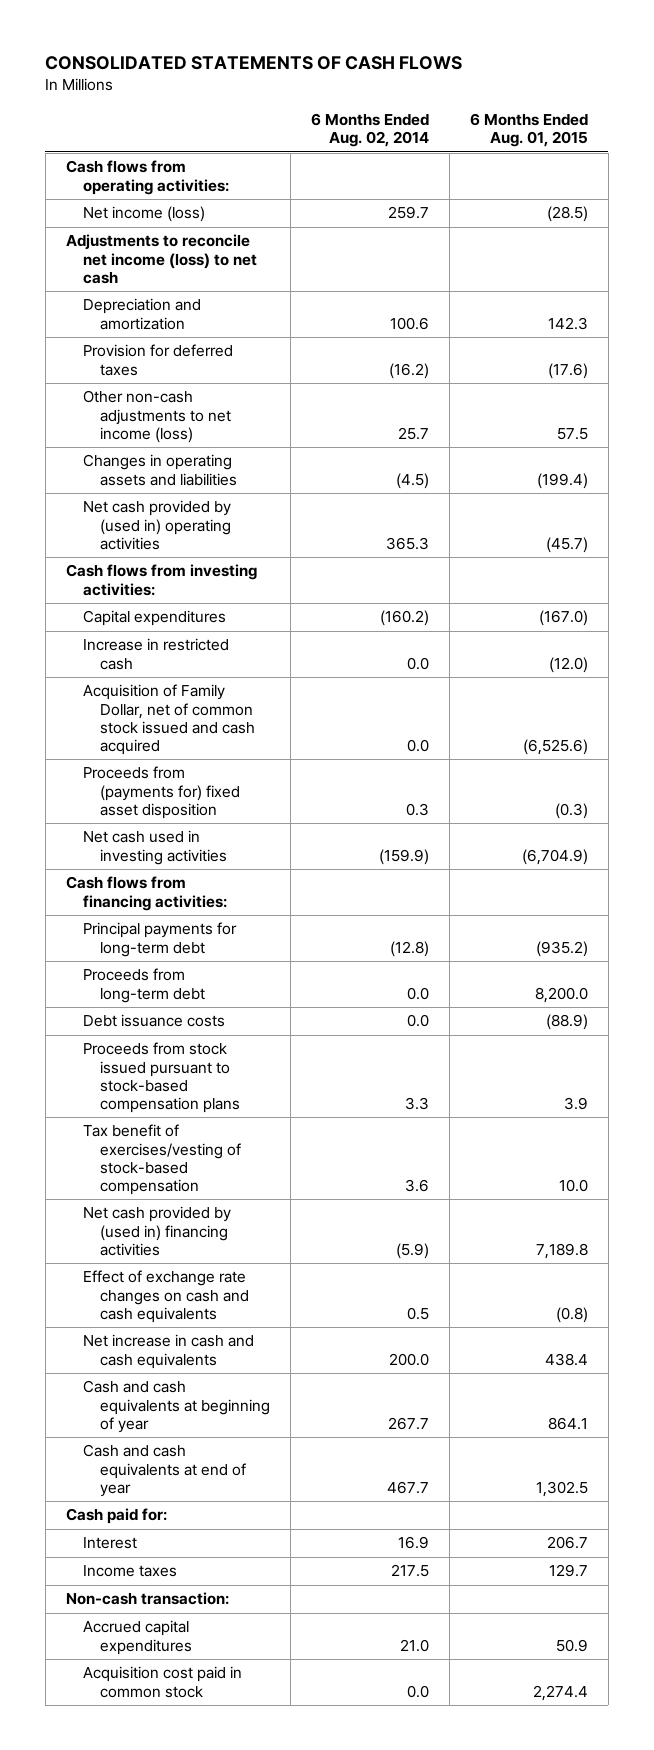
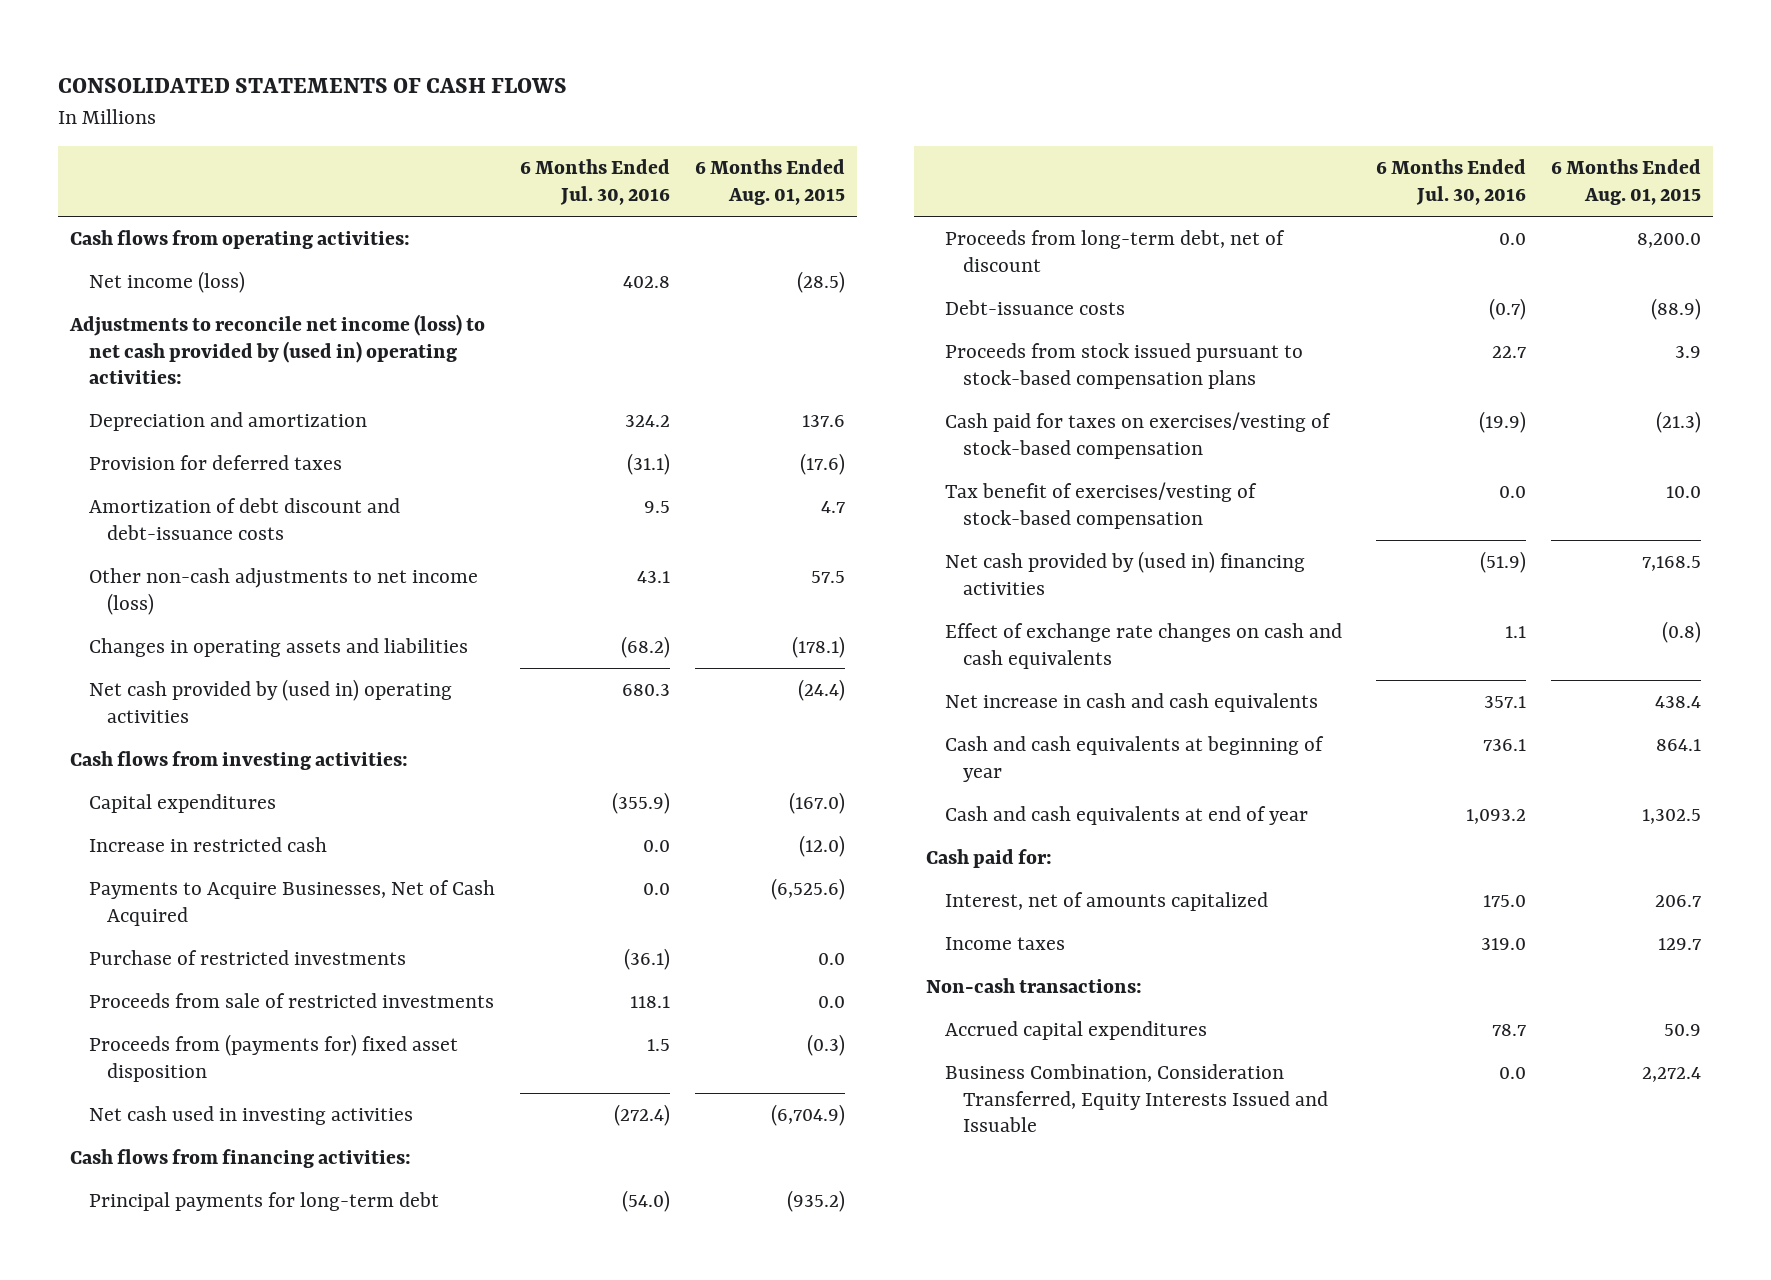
[311,113,430,148] 6 Months Ended Aug. 02, 2014 -> none
none -> [519,159,670,205] 6 Months Ended Jul. 30, 2016
[65,234,258,284] Adjustments to reconcile net income (loss) to net cash -> [69,314,486,385] Adjustments to reconcile net income (loss) to net cash provided by (used in) operating activities:
[547,316,588,330] 142.3 -> [801,415,845,428] 137.6
none -> [88,498,400,540] Amortization of debt discount and debt-issuance costs
[536,472,588,489] (199.4) -> [791,636,845,659] (178.1)
[545,536,588,553] (45.7) -> [797,679,845,702] (24.4)
[83,684,256,755] Acquisition of Family Dollar, net of common stock issued and cash acquired -> [88,880,495,926] Payments to Acquire Businesses, Net of Cash Acquired
none -> [88,950,406,966] Purchase of restricted investments
none -> [88,993,494,1009] Proceeds from sale of restricted investments
[83,968,206,1003] Proceeds from long-term debt -> [944,230,1285,272] Proceeds from long-term debt, net of discount
[83,1014,226,1028] Debt issuance costs -> [944,300,1125,316] Debt-issuance costs
none -> [944,412,1331,459] Cash paid for taxes on exercises/vesting of stock-based compensation
[535,1242,588,1259] 7,189.8 -> [1641,556,1701,572] 7,168.5
[83,1537,138,1550] Interest -> [944,892,1268,912] Interest, net of amounts capitalized
[65,1592,229,1606] Non-cash transaction: -> [926,978,1143,994] Non-cash transactions:
[83,1666,243,1698] Acquisition cost paid in common stock -> none
none -> [944,1064,1329,1133] Business Combination, Consideration Transferred, Equity Interests Issued and Issuable

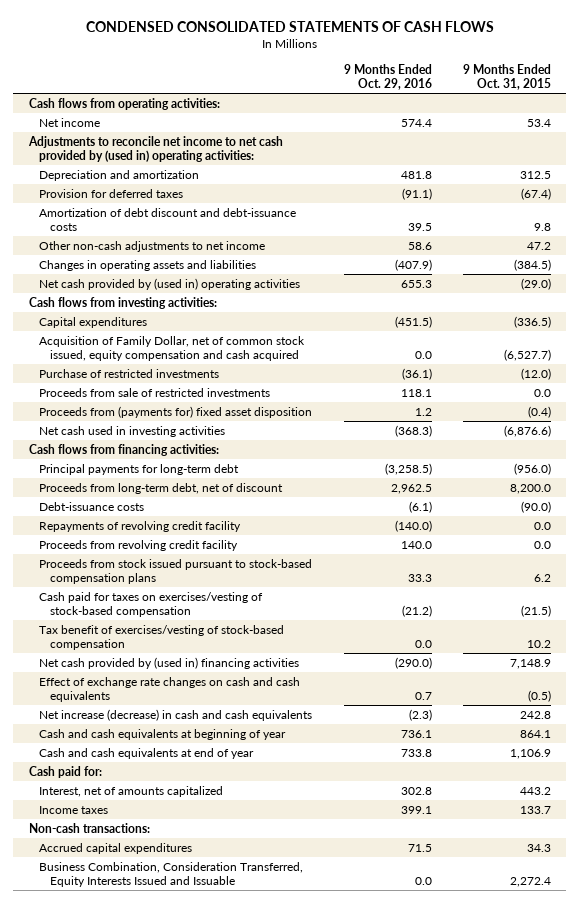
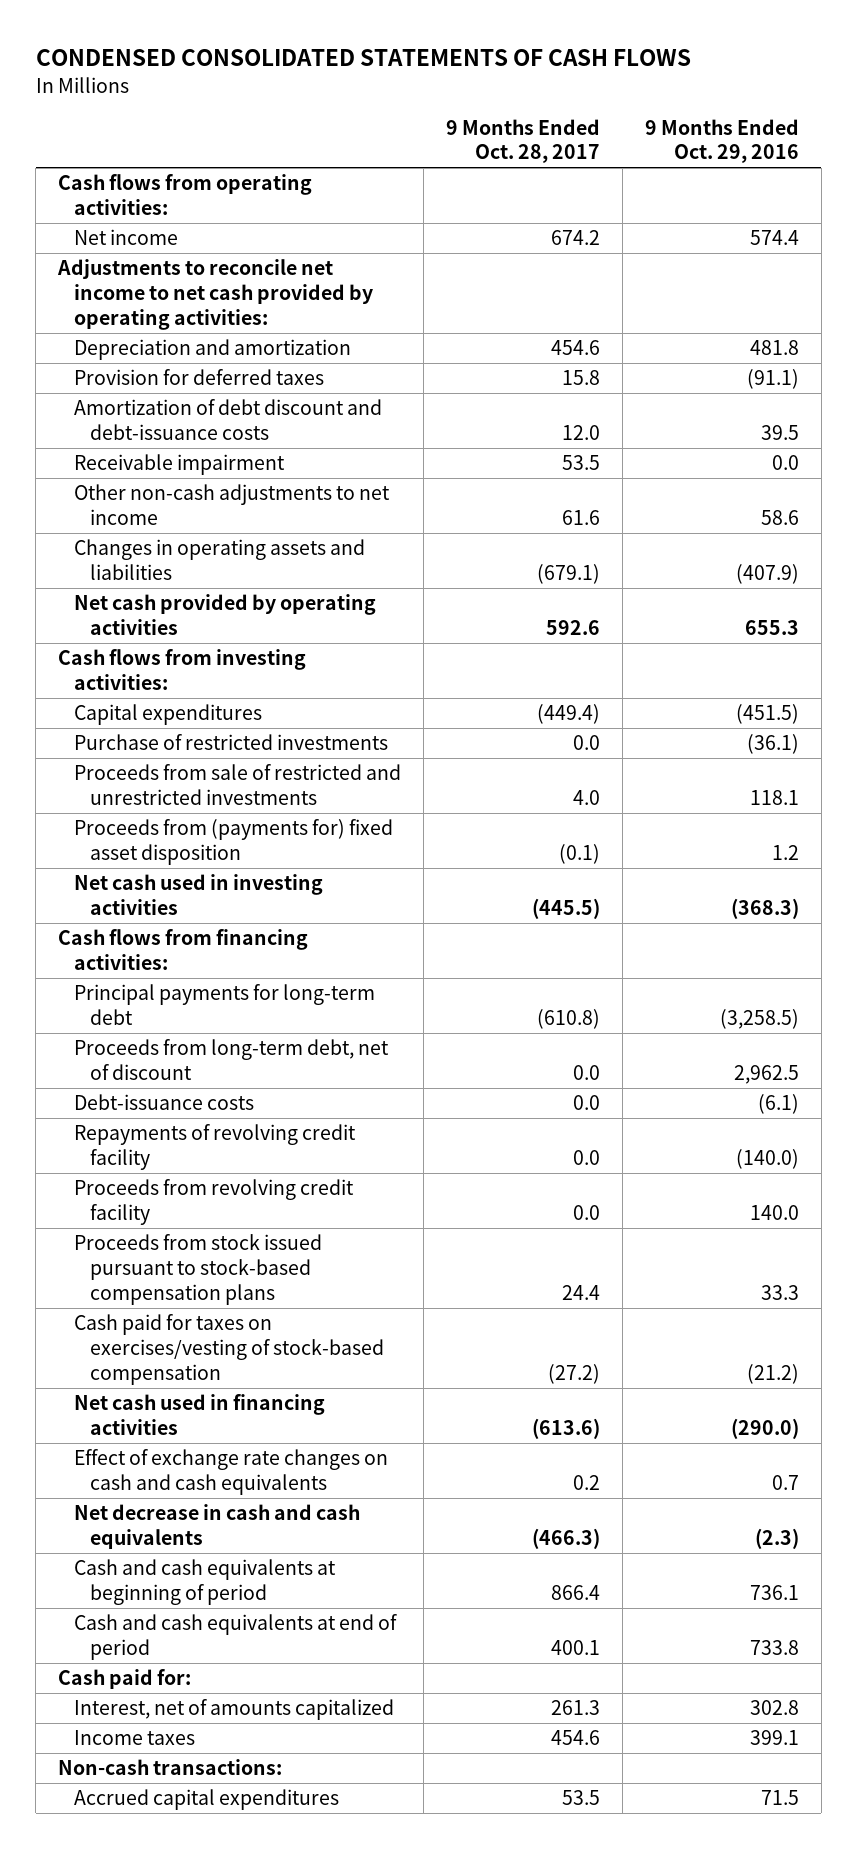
[462,63,551,90] 9 Months Ended Oct. 31, 2015 -> none
none -> [446,118,601,164] 9 Months Ended Oct. 28, 2017
[27,135,283,162] Adjustments to reconcile net income to net cash provided by (used in) operating activities: -> [57,259,374,330] Adjustments to reconcile net income to net cash provided by operating activities:
none -> [74,454,286,476] Receivable impairment
[39,277,301,290] Net cash provided by (used in) operating activities -> [74,594,377,636] Net cash provided by operating activities
[39,335,306,361] Acquisition of Family Dollar, net of common stock issued, equity compensation and cash acquired -> none
[39,387,271,397] Proceeds from sale of restricted investments -> [74,764,402,806] Proceeds from sale of restricted and unrestricted investments
[39,624,285,650] Tax benefit of exercises/vesting of stock-based compensation -> none
[39,656,300,669] Net cash provided by (used in) financing activities -> [74,1394,326,1436] Net cash used in financing activities
[39,708,313,721] Net increase (decrease) in cash and cash equivalents -> [74,1504,361,1550] Net decrease in cash and cash equivalents
[39,728,287,740] Cash and cash equivalents at beginning of year -> [74,1559,337,1606] Cash and cash equivalents at beginning of period
[39,747,255,759] Cash and cash equivalents at end of year -> [74,1614,398,1661] Cash and cash equivalents at end of period
[39,861,304,887] Business Combination, Consideration Transferred, Equity Interests Issued and Issuable -> none

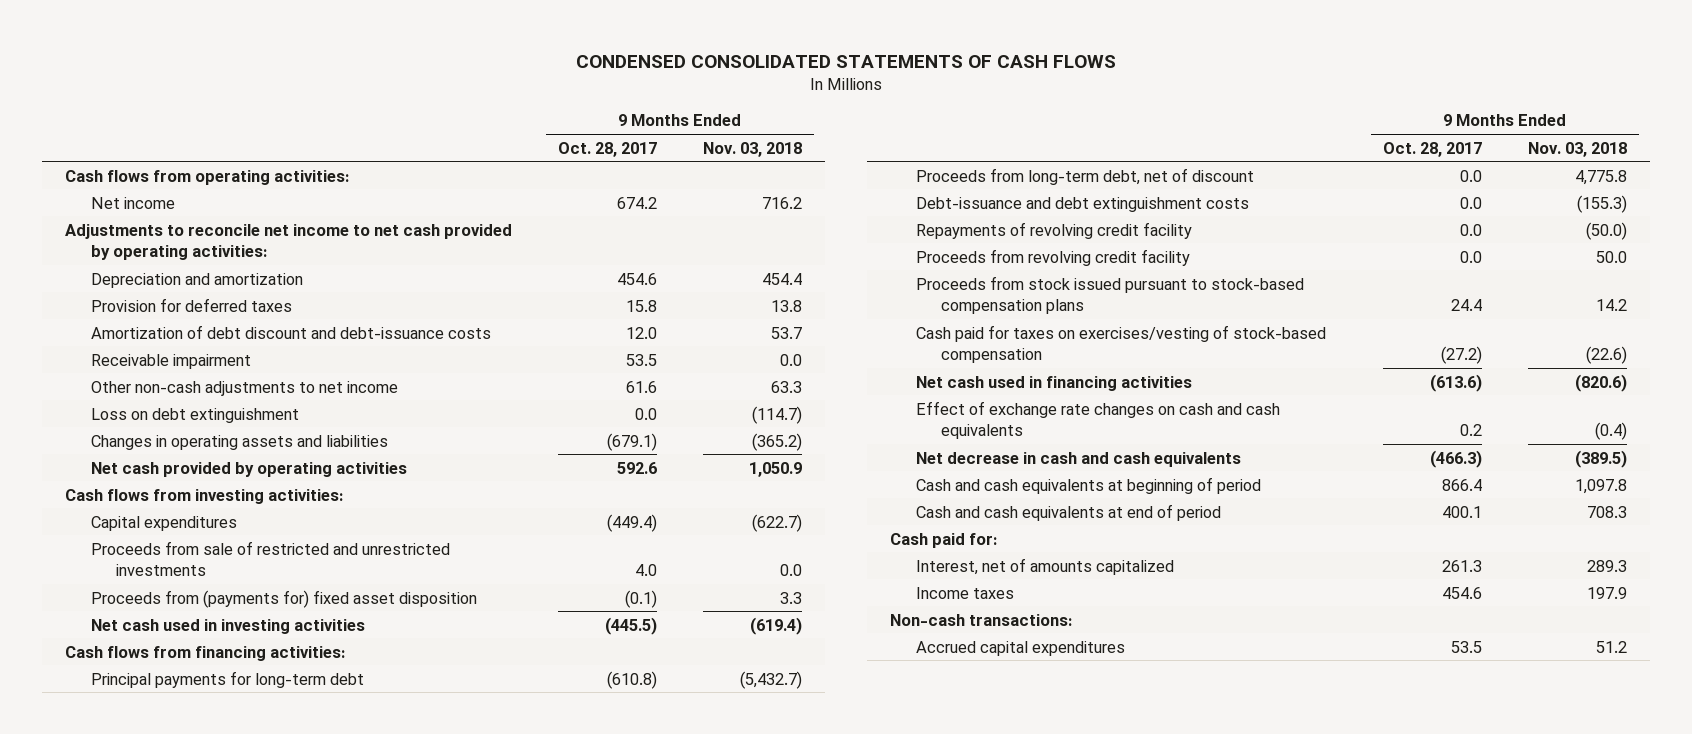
[645,118,800,164] 9 Months Ended Oct. 29, 2016 -> none
none -> [703,141,803,157] Nov. 03, 2018
none -> [90,407,299,423] Loss on debt extinguishment
[74,734,389,751] Purchase of restricted investments -> none
[74,1094,255,1111] Debt-issuance costs -> [915,196,1249,212] Debt-issuance and debt extinguishment costs

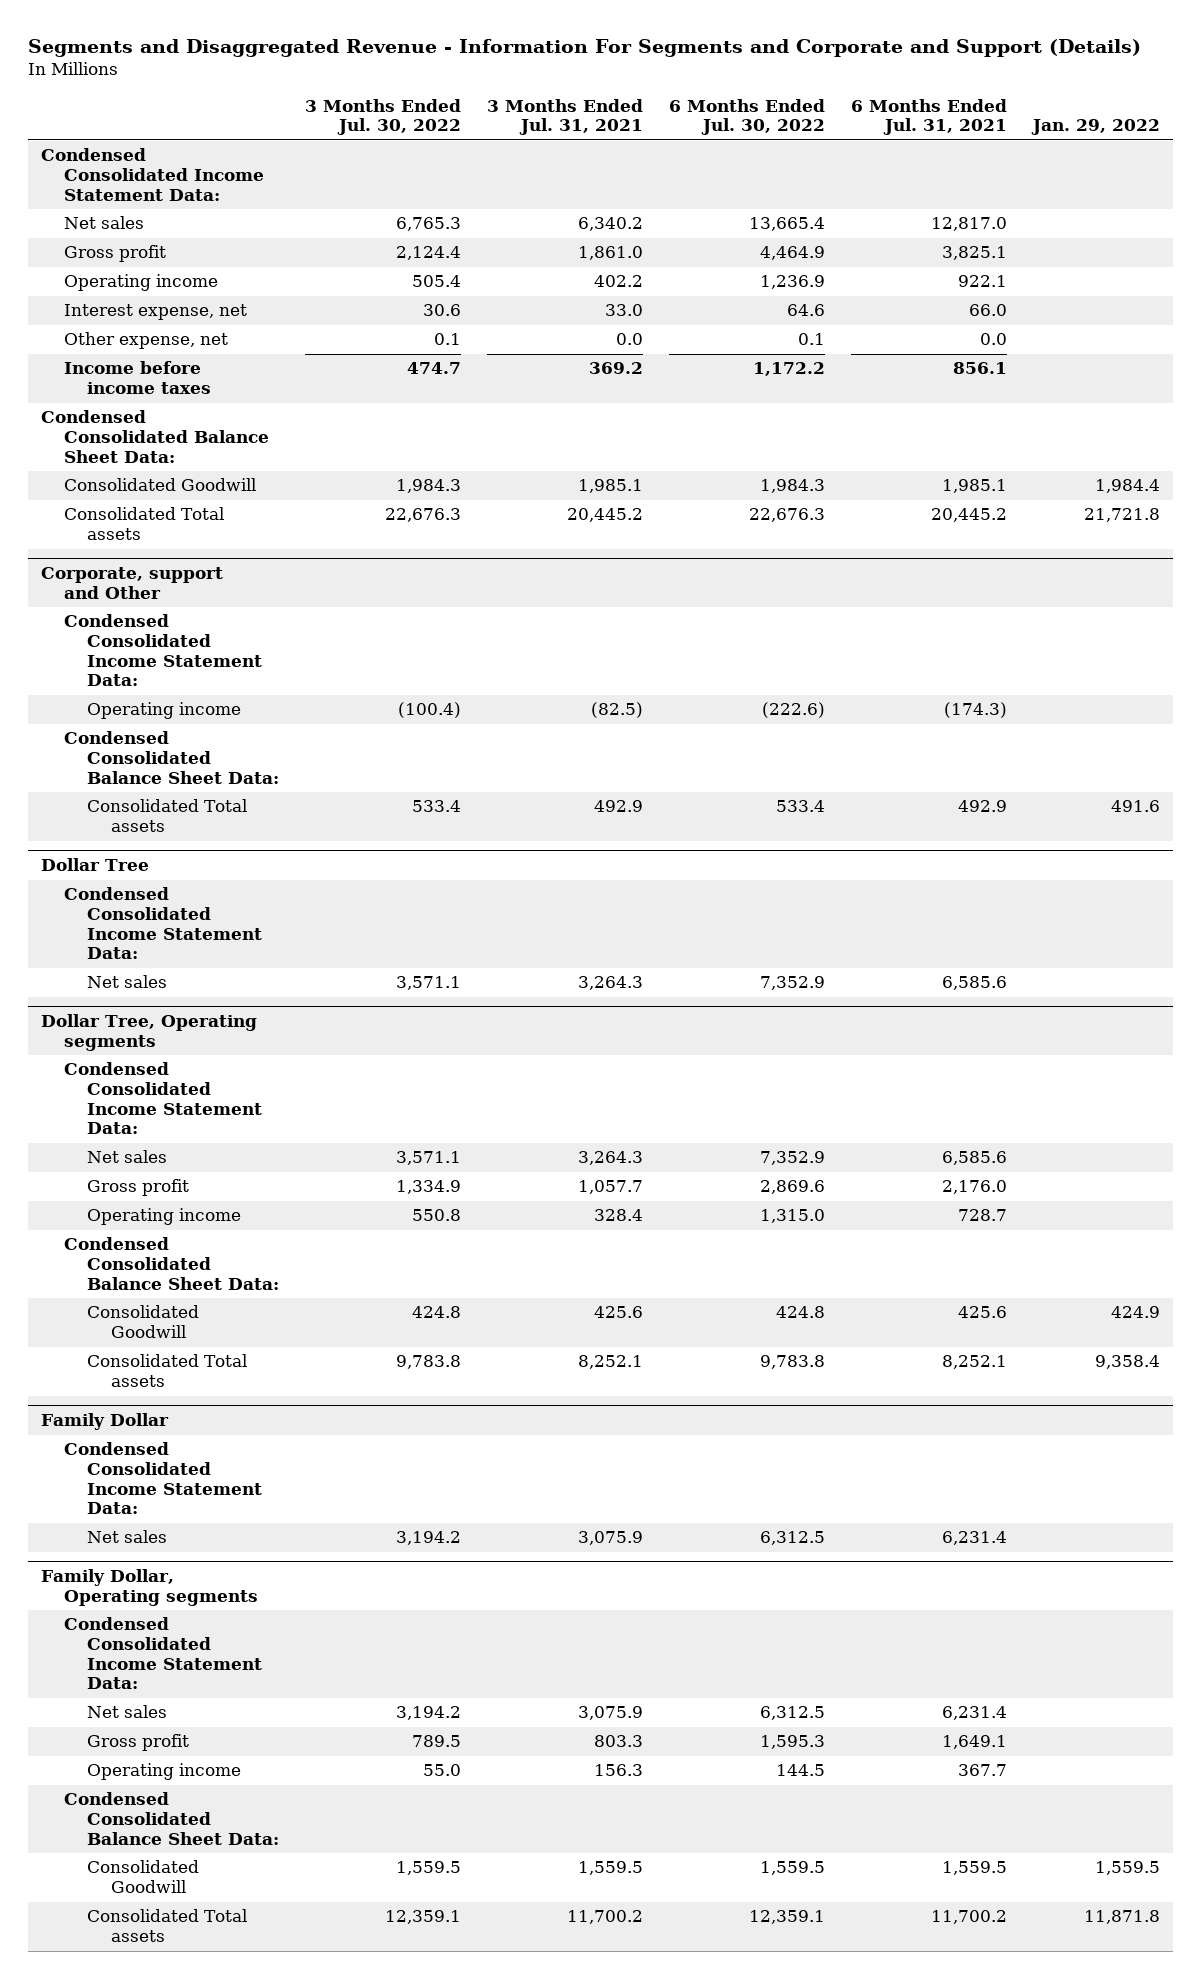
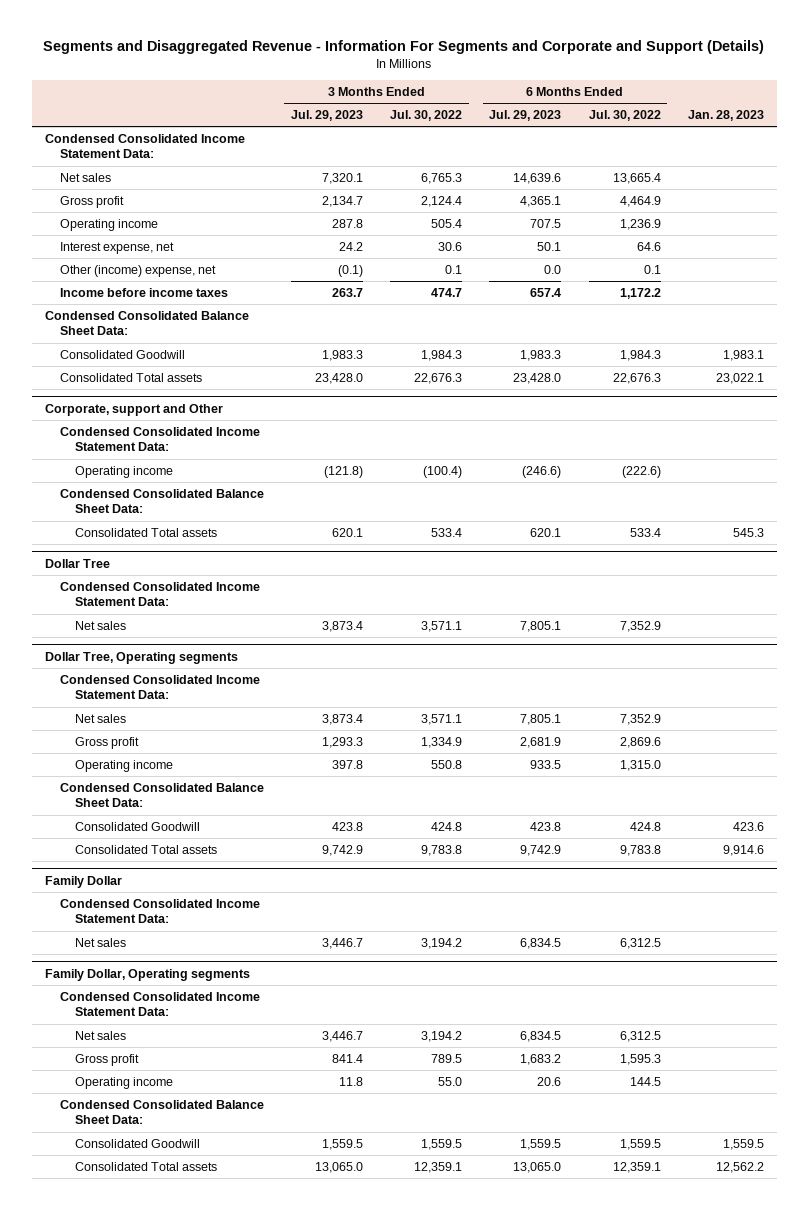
[487,98,644,136] 3 Months Ended Jul. 31, 2021 -> none
[851,98,1008,136] 6 Months Ended Jul. 31, 2021 -> none
[1031,119,1161,136] Jan. 29, 2022 -> none
none -> [291,110,364,122] Jul. 29, 2023
none -> [489,110,562,122] Jul. 29, 2023
none -> [687,110,764,122] Jan. 28, 2023
[63,332,228,350] Other expense, net -> [59,264,216,277] Other (income) expense, net

